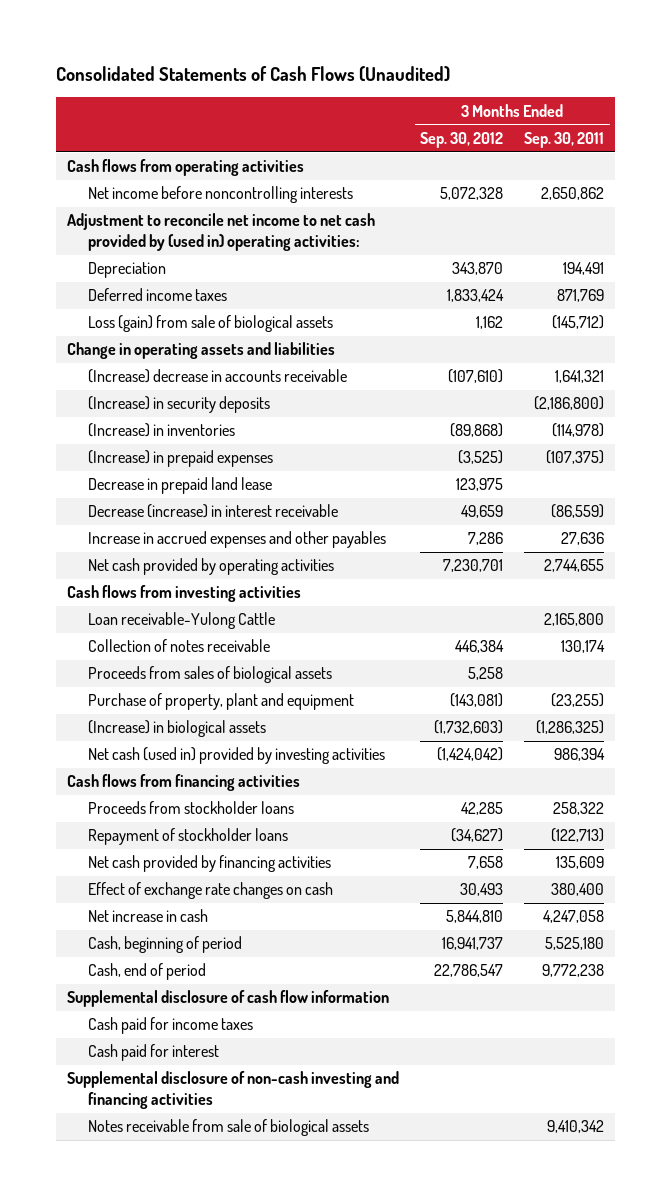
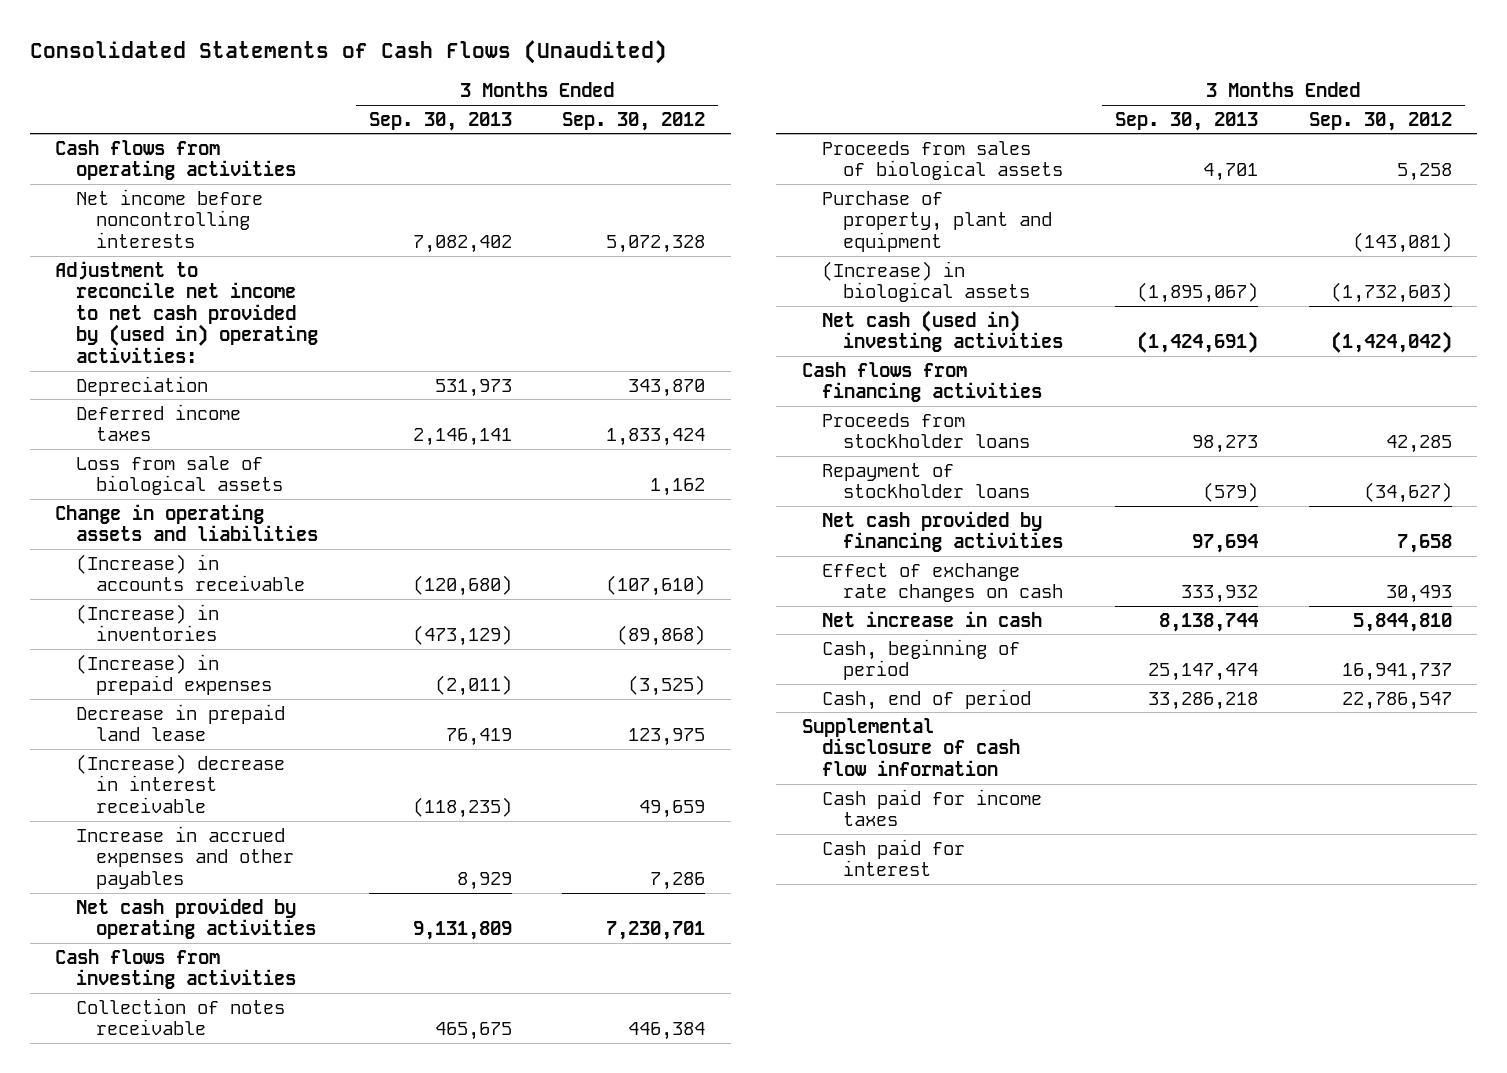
[524,131,605,148] Sep. 30, 2011 -> none
none -> [368,111,512,131] Sep. 30, 2013
[87,315,333,333] Loss (gain) from sale of biological assets -> [75,455,284,496] Loss from sale of biological assets
[87,396,270,414] (Increase) in security deposits -> none
[87,369,347,384] (Increase) decrease in accounts receivable -> [75,553,306,592] (Increase) in accounts receivable
[87,504,338,519] Decrease (increase) in interest receivable -> [75,753,285,813] (Increase) decrease in interest receivable
[87,612,275,630] Loan receivable-Yulong Cattle -> none
[87,747,385,765] Net cash (used in) provided by investing activities -> [822,309,1063,353] Net cash (used in) investing activities
[66,1071,399,1110] Supplemental disclosure of non-cash investing and financing activities -> none
[87,1119,369,1137] Notes receivable from sale of biological assets -> none

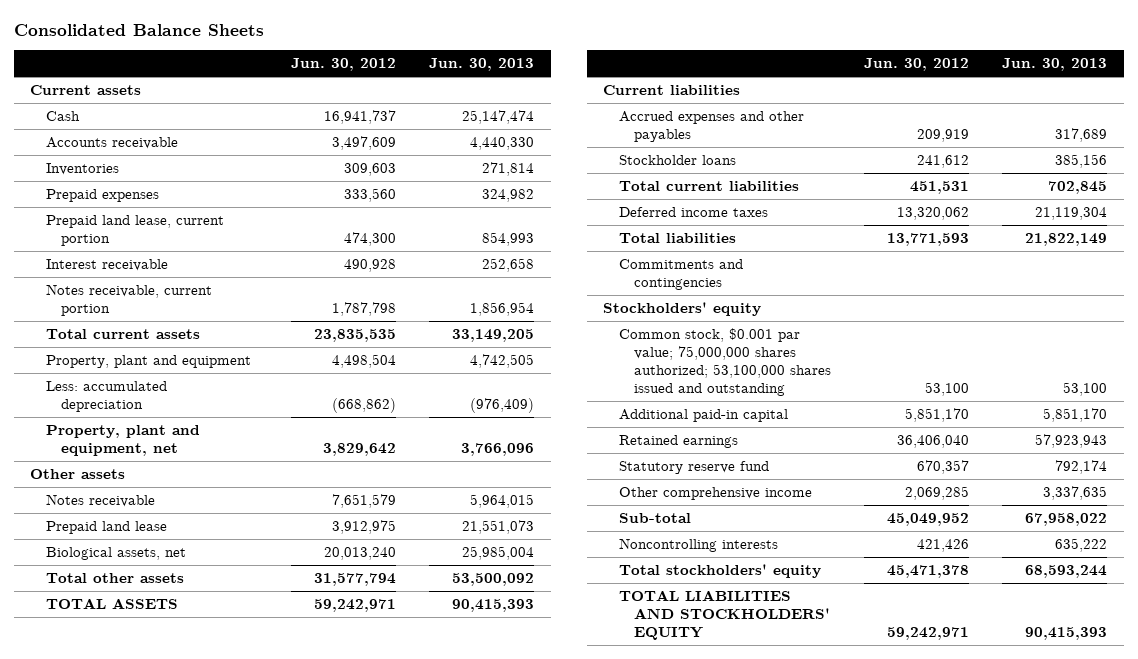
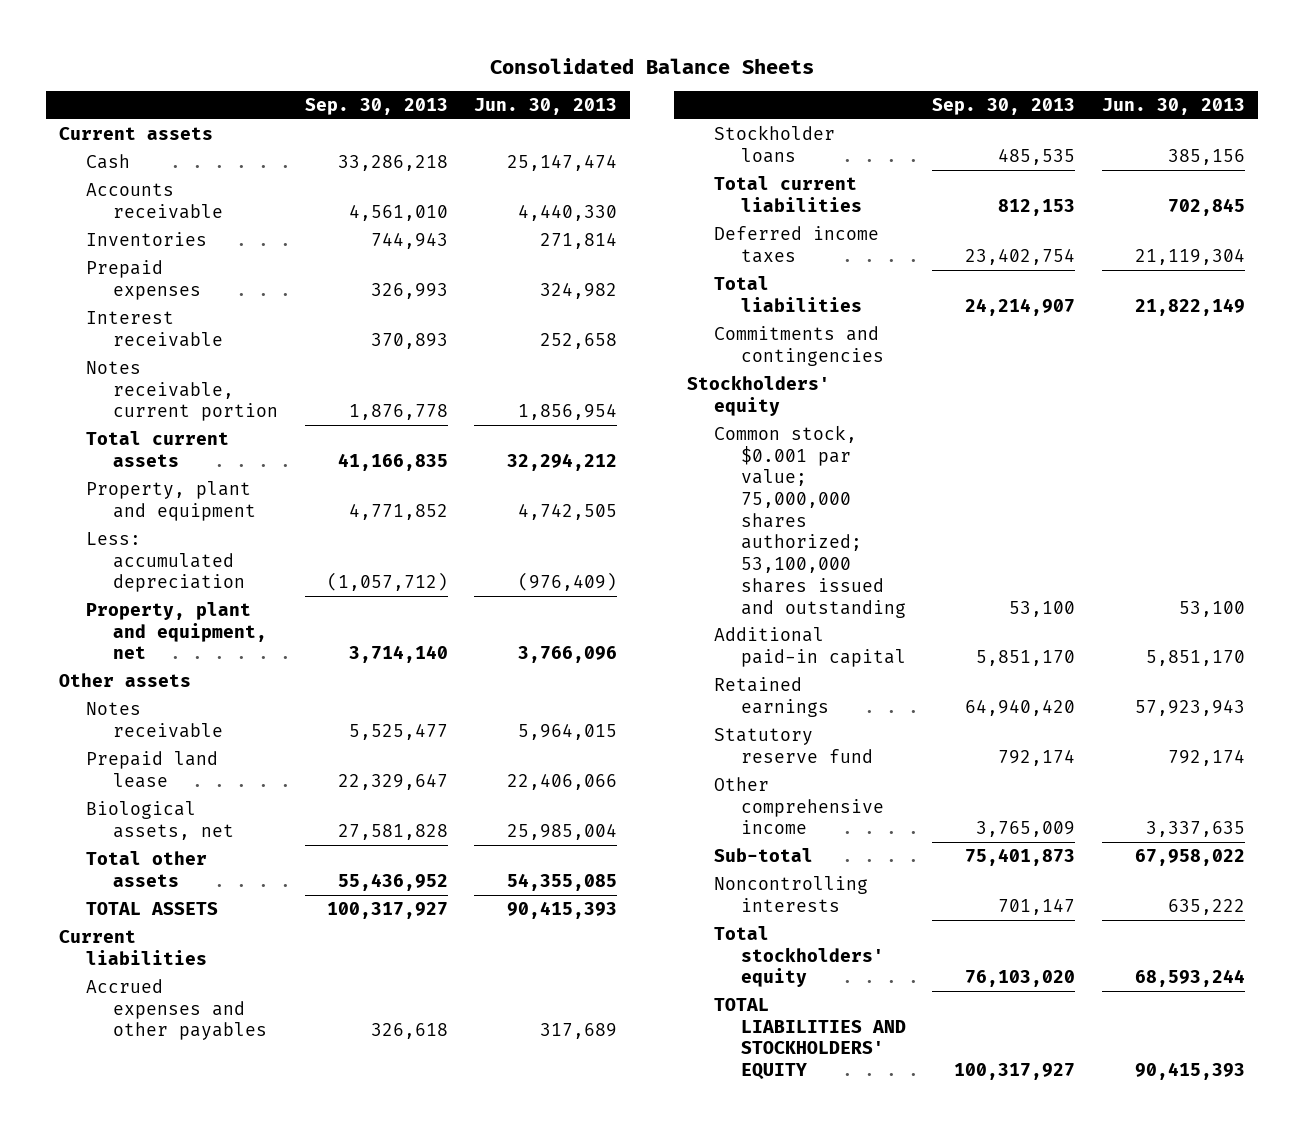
[291,58,397,72] Jun. 30, 2012 -> none
none -> [304,98,448,116] Sep. 30, 2013
[45,214,224,246] Prepaid land lease, current portion -> none
[452,328,535,342] 33,149,205 -> [506,452,617,471] 32,294,212
[462,519,535,534] 21,551,073 -> [506,772,617,790] 22,406,066
[452,572,535,586] 53,500,092 -> [506,872,617,891] 54,355,085

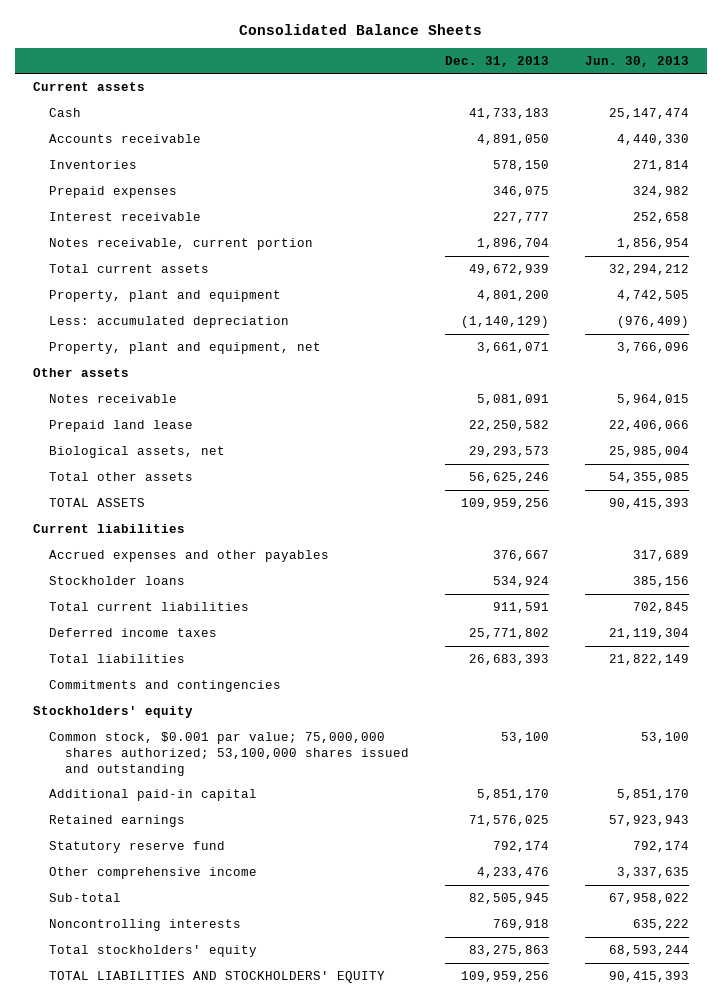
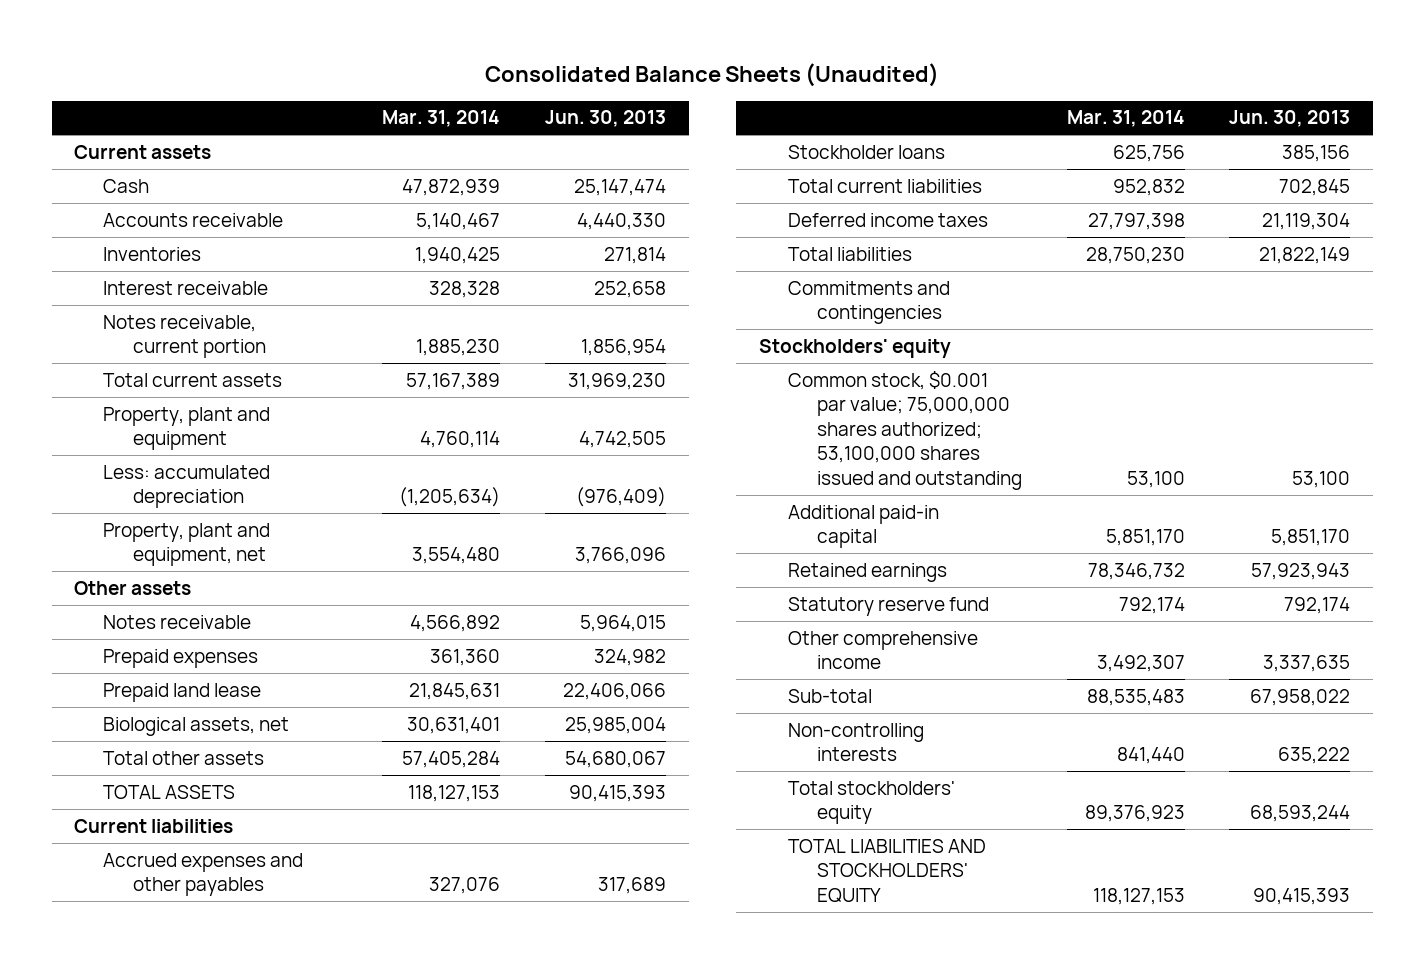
[238,23,482,35] Consolidated Balance Sheets -> [485,62,940,87] Consolidated Balance Sheets (Unaudited)
[444,55,549,67] Dec. 31, 2013 -> none
none -> [382,110,501,128] Mar. 31, 2014
[608,264,689,276] 32,294,212 -> [568,372,667,390] 31,969,230
[49,186,178,199] Prepaid expenses -> [103,648,259,668] Prepaid expenses
[608,472,689,484] 54,355,085 -> [565,750,667,768] 54,680,067
[49,919,242,932] Noncontrolling interests -> [787,722,924,762] Non-controlling interests

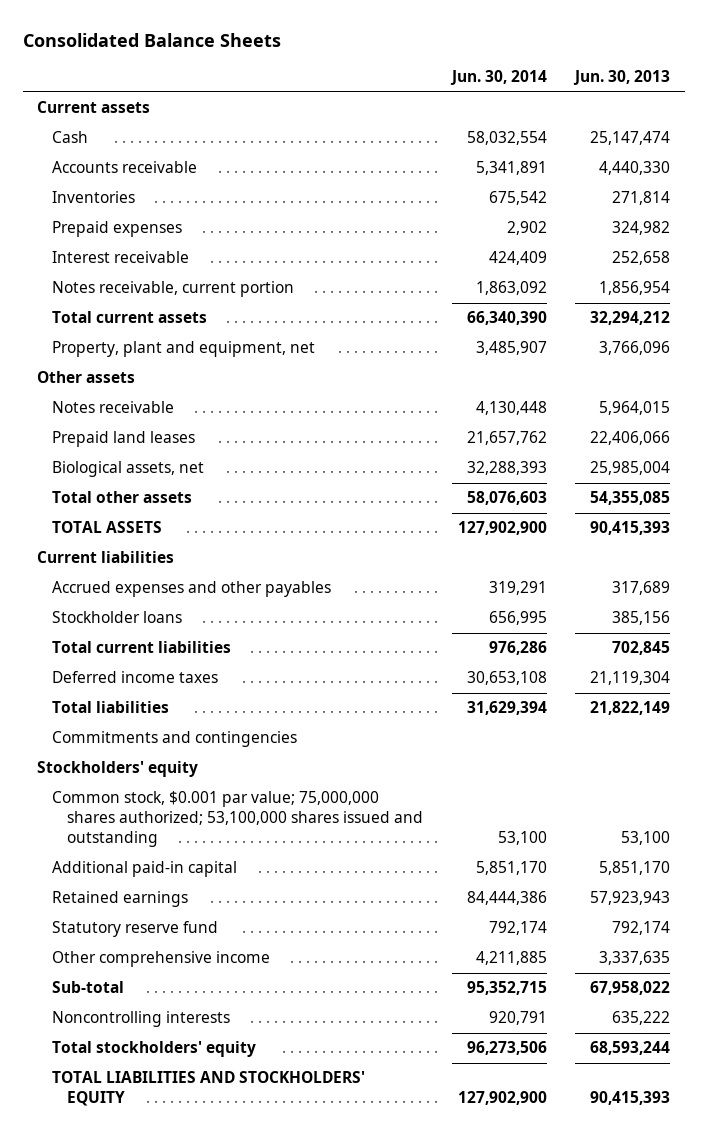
[485,62,940,87] Consolidated Balance Sheets (Unaudited) -> [22,32,281,47] Consolidated Balance Sheets
[382,110,501,128] Mar. 31, 2014 -> none
none -> [449,70,547,86] Jun. 30, 2014
[103,648,259,668] Prepaid expenses -> [52,221,183,238] Prepaid expenses
[103,406,271,451] Property, plant and equipment -> none
[103,464,271,509] Less: accumulated depreciation -> none
[568,372,667,390] 31,969,230 -> [590,311,671,326] 32,294,212
[103,682,262,702] Prepaid land lease -> [52,431,196,448] Prepaid land leases
[565,750,667,768] 54,680,067 -> [590,491,671,506] 54,355,085
[787,722,924,762] Non-controlling interests -> [52,1011,231,1028] Noncontrolling interests

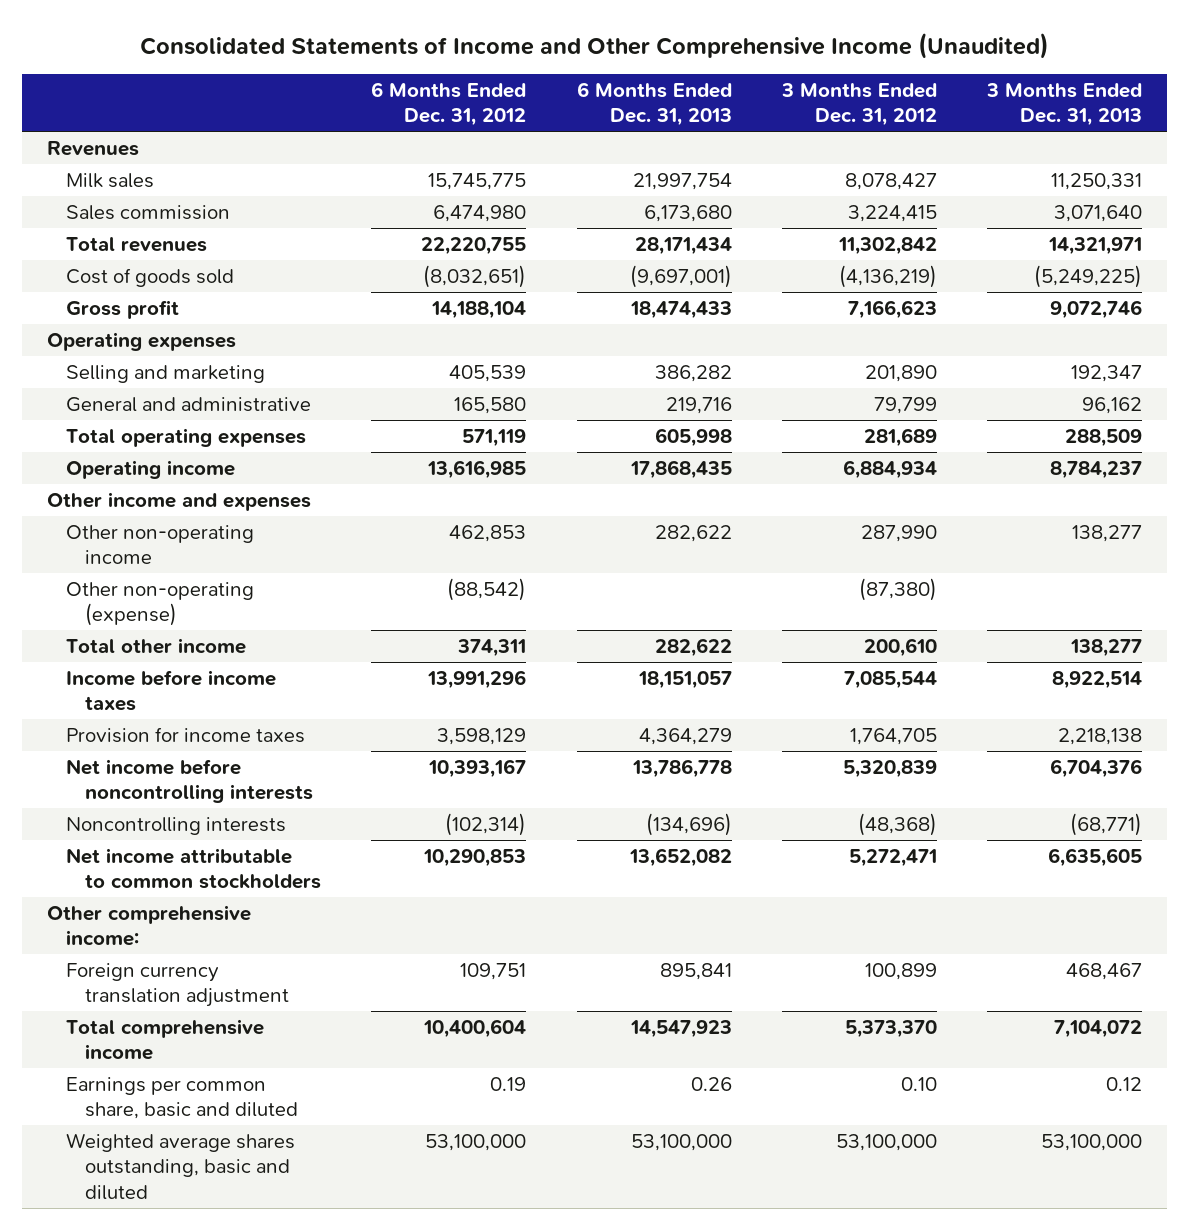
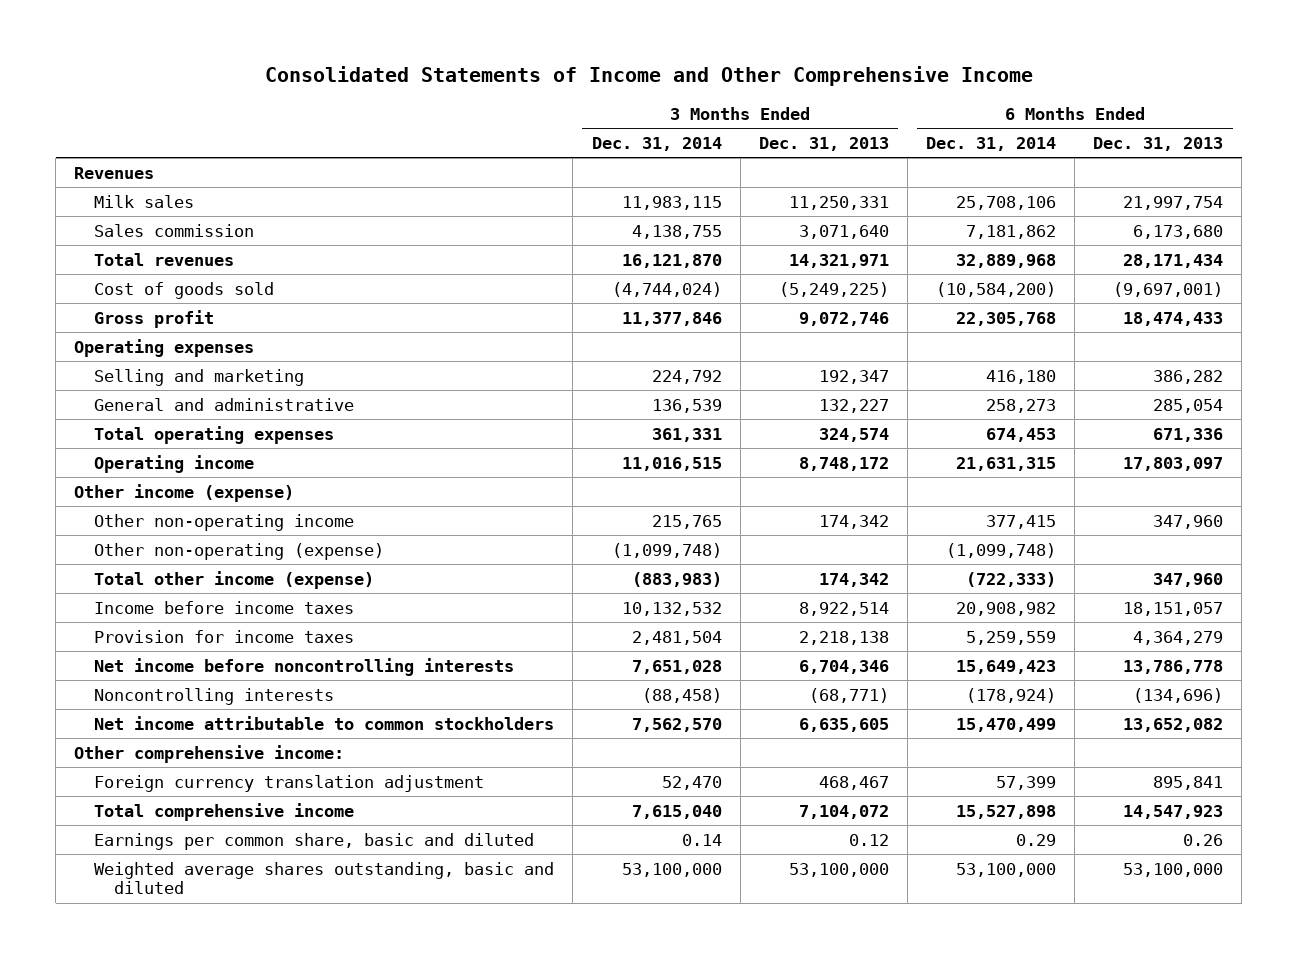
[139,32,1049,59] Consolidated Statements of Income and Other Comprehensive Income (Unaudited) -> [264,66,1033,87] Consolidated Statements of Income and Other Comprehensive Income
[371,81,527,127] 6 Months Ended Dec. 31, 2012 -> none
[780,82,937,127] 3 Months Ended Dec. 31, 2012 -> none
none -> [591,136,722,151] Dec. 31, 2014
none -> [926,136,1057,151] Dec. 31, 2014
[47,491,312,511] Other income and expenses -> none
[665,396,732,414] 219,716 -> [1153,398,1224,413] 285,054
[1082,396,1143,414] 96,162 -> [818,398,889,413] 132,227
[654,427,732,447] 605,998 -> [1153,427,1224,442] 671,336
[1065,428,1143,447] 288,509 -> [818,427,889,442] 324,574
[629,459,732,479] 17,868,435 -> [1123,456,1224,471] 17,803,097
[1050,460,1143,479] 8,784,237 -> [798,456,889,471] 8,748,172
none -> [74,483,295,502] Other income (expense)
[654,524,732,542] 282,622 -> [1153,514,1224,529] 347,960
[1072,524,1143,542] 138,277 -> [818,514,889,529] 174,342
[66,637,247,654] Total other income -> [94,570,375,589] Total other income (expense)
[654,637,732,657] 282,622 -> [1153,572,1224,587] 347,960
[1070,638,1143,657] 138,277 -> [818,572,889,587] 174,342
[1050,758,1143,778] 6,704,376 -> [798,659,889,674] 6,704,346

